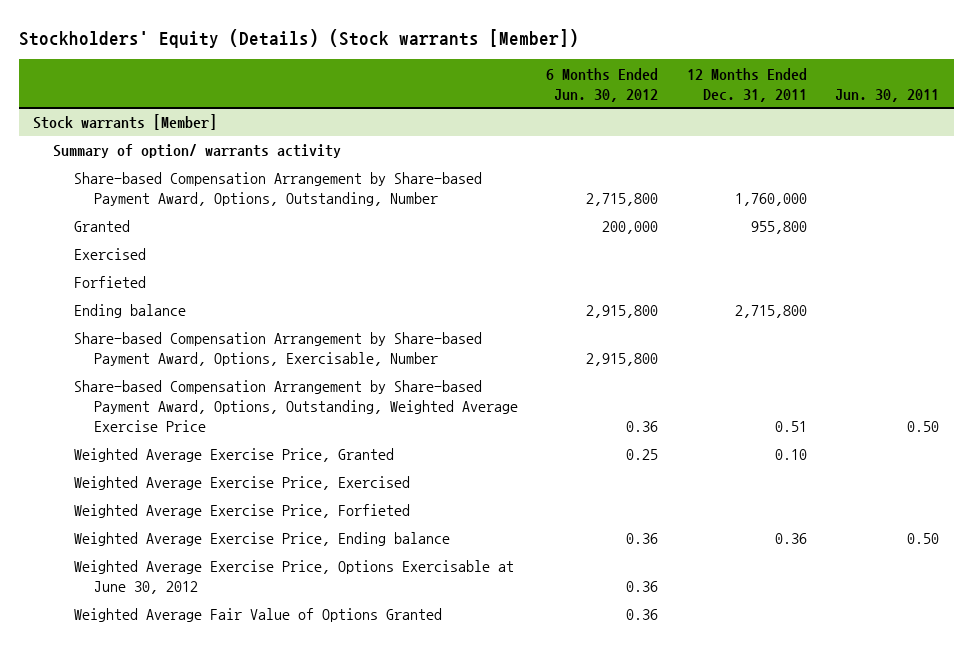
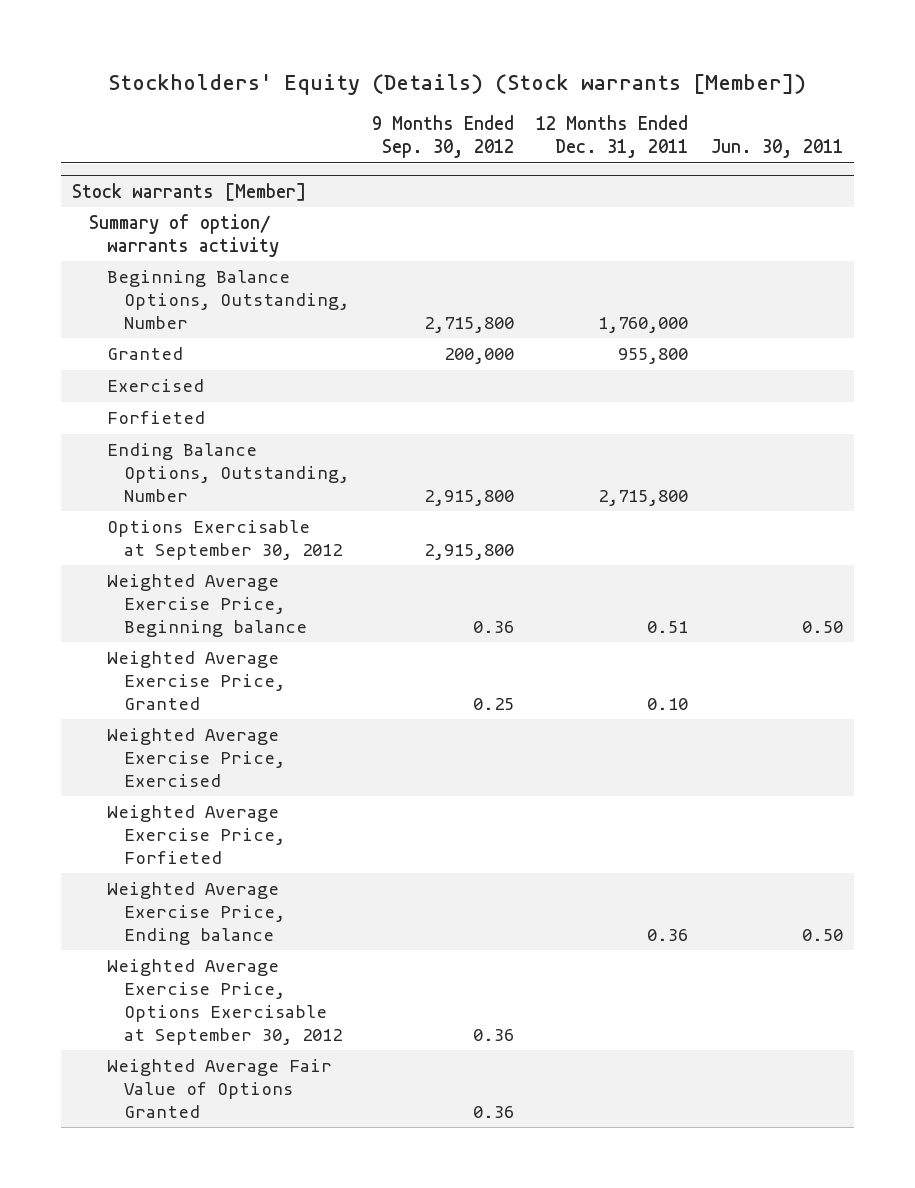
[546,67,659,102] 6 Months Ended Jun. 30, 2012 -> none
none -> [371,115,514,159] 9 Months Ended Sep. 30, 2012
[73,172,482,207] Share-based Compensation Arrangement by Share-based Payment Award, Options, Outstanding, Number -> [106,270,349,330] Beginning Balance Options, Outstanding, Number
[73,304,186,319] Ending balance -> [106,443,349,503] Ending Balance Options, Outstanding, Number
[73,332,482,367] Share-based Compensation Arrangement by Share-based Payment Award, Options, Exercisable, Number -> [106,520,342,561] Options Exercisable at September 30, 2012
[73,380,518,433] Share-based Compensation Arrangement by Share-based Payment Award, Options, Outstanding, Weighted Average Exercise Price -> [106,574,307,638] Weighted Average Exercise Price, Beginning balance
[73,560,514,595] Weighted Average Exercise Price, Options Exercisable at June 30, 2012 -> [106,959,342,1045] Weighted Average Exercise Price, Options Exercisable at September 30, 2012

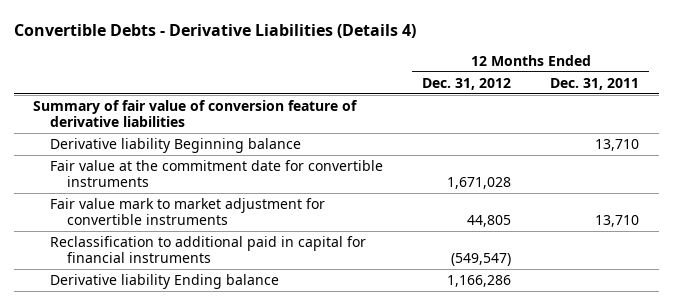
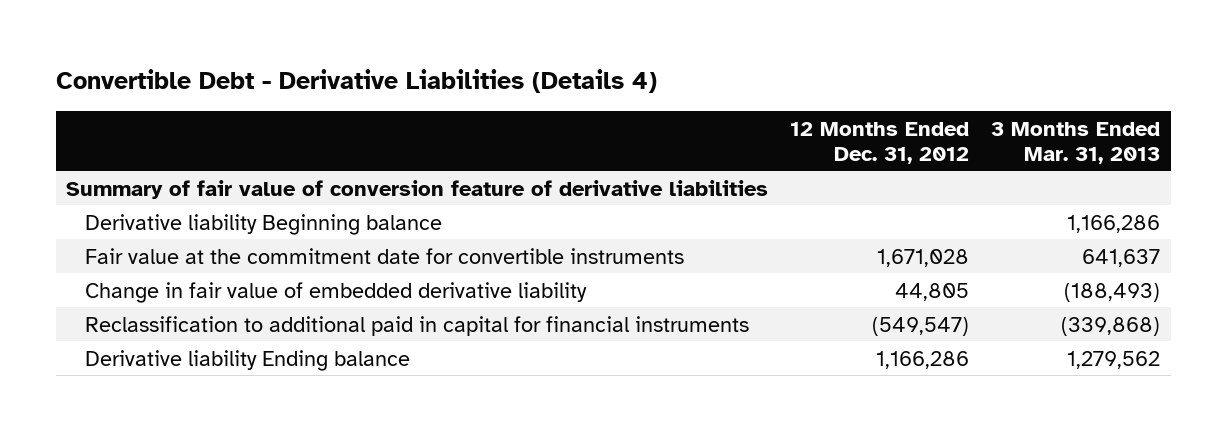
[13,23,416,38] Convertible Debts - Derivative Liabilities (Details 4) -> [55,69,657,94] Convertible Debt - Derivative Liabilities (Details 4)
[550,77,640,90] Dec. 31, 2011 -> none
none -> [990,121,1160,164] 3 Months Ended Mar. 31, 2013
[50,198,326,226] Fair value mark to market adjustment for convertible instruments -> [85,281,588,303] Change in fair value of embedded derivative liability

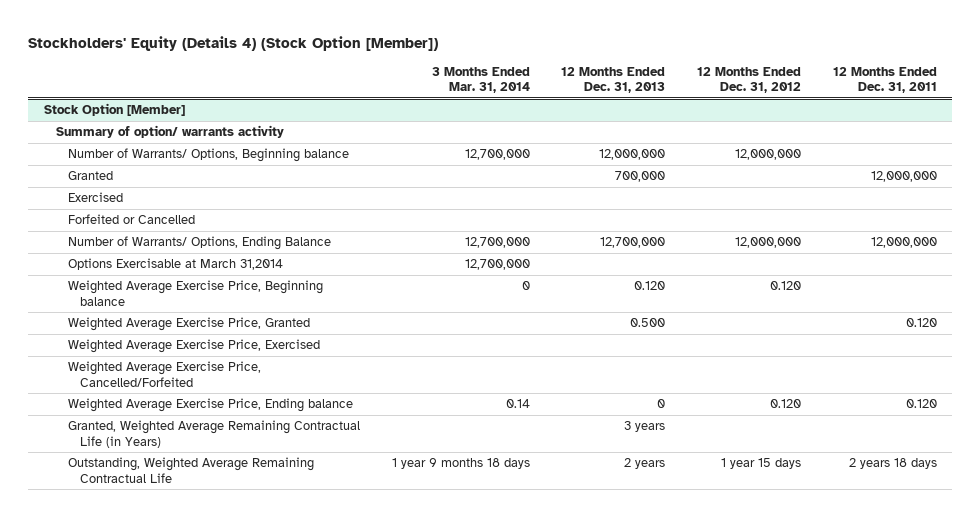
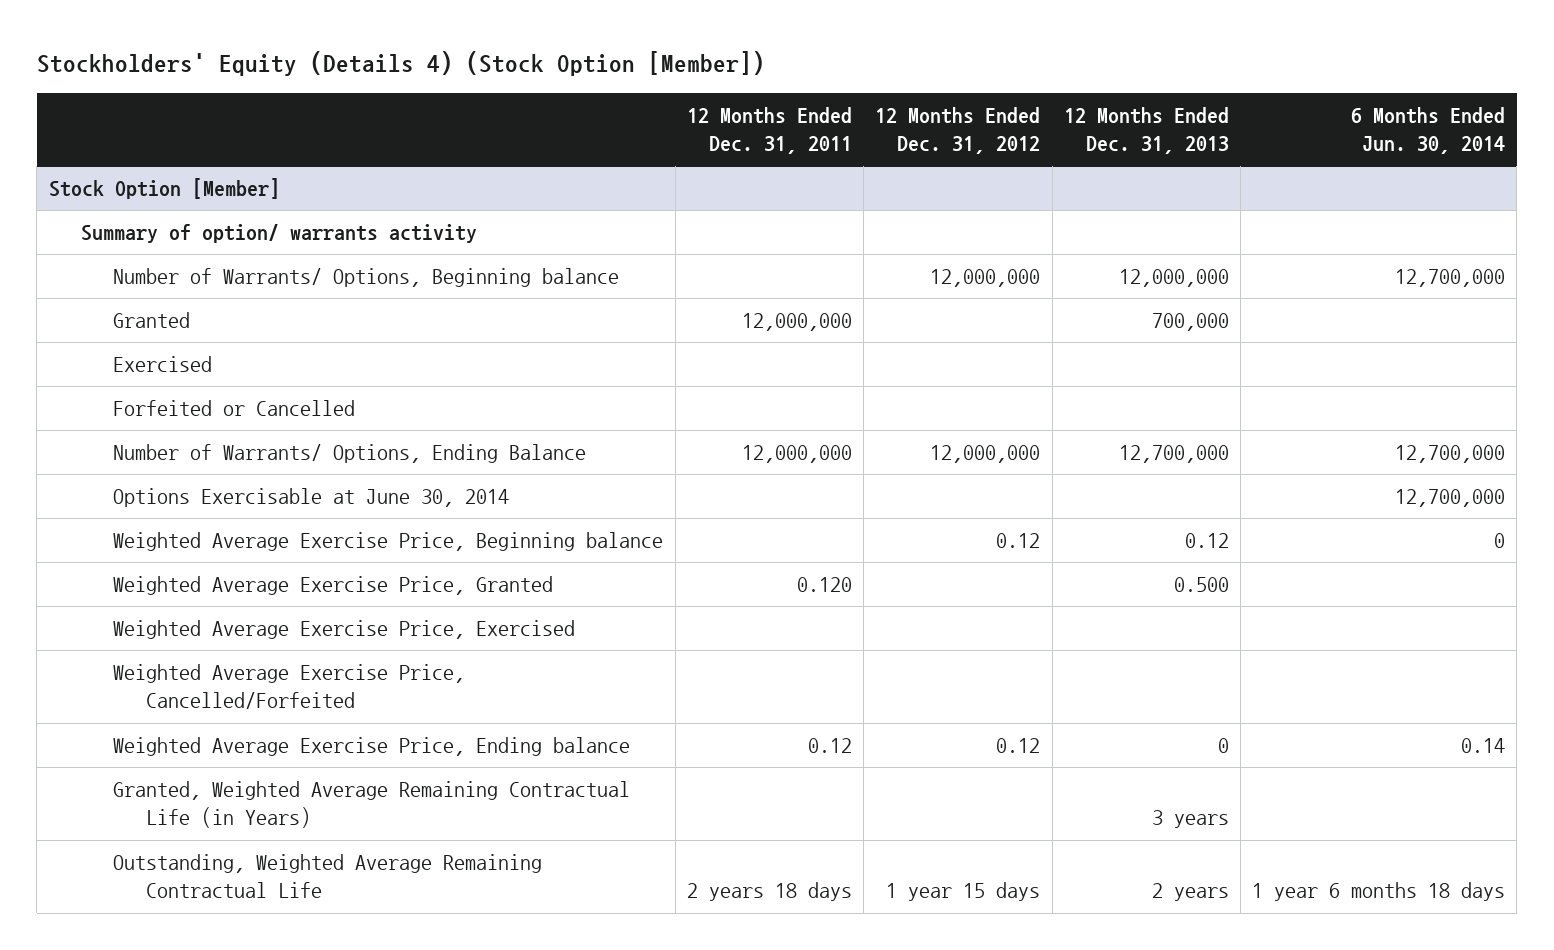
[431,66,530,94] 3 Months Ended Mar. 31, 2014 -> none
none -> [1351,106,1506,155] 6 Months Ended Jun. 30, 2014
[68,258,284,271] Options Exercisable at March 31,2014 -> [113,488,510,508] Options Exercisable at June 30, 2014
[634,281,666,291] 0.120 -> [1184,533,1229,549] 0.12
[770,281,802,291] 0.120 -> [996,533,1041,549] 0.12
[770,399,802,409] 0.120 -> [996,738,1041,754] 0.12
[905,399,937,409] 0.120 -> [807,738,852,754] 0.12

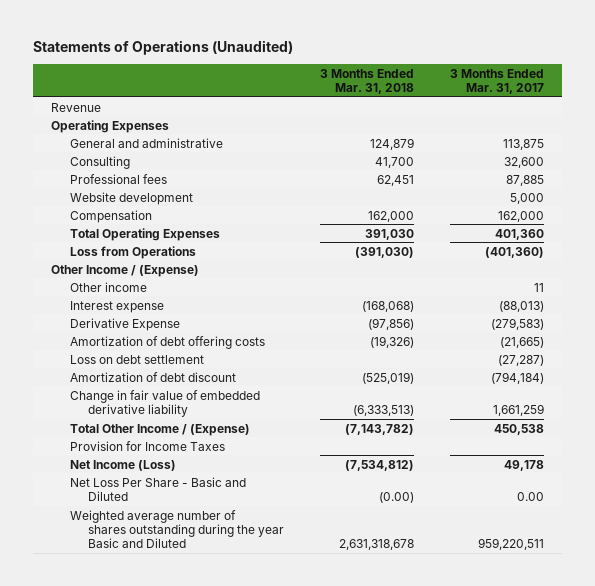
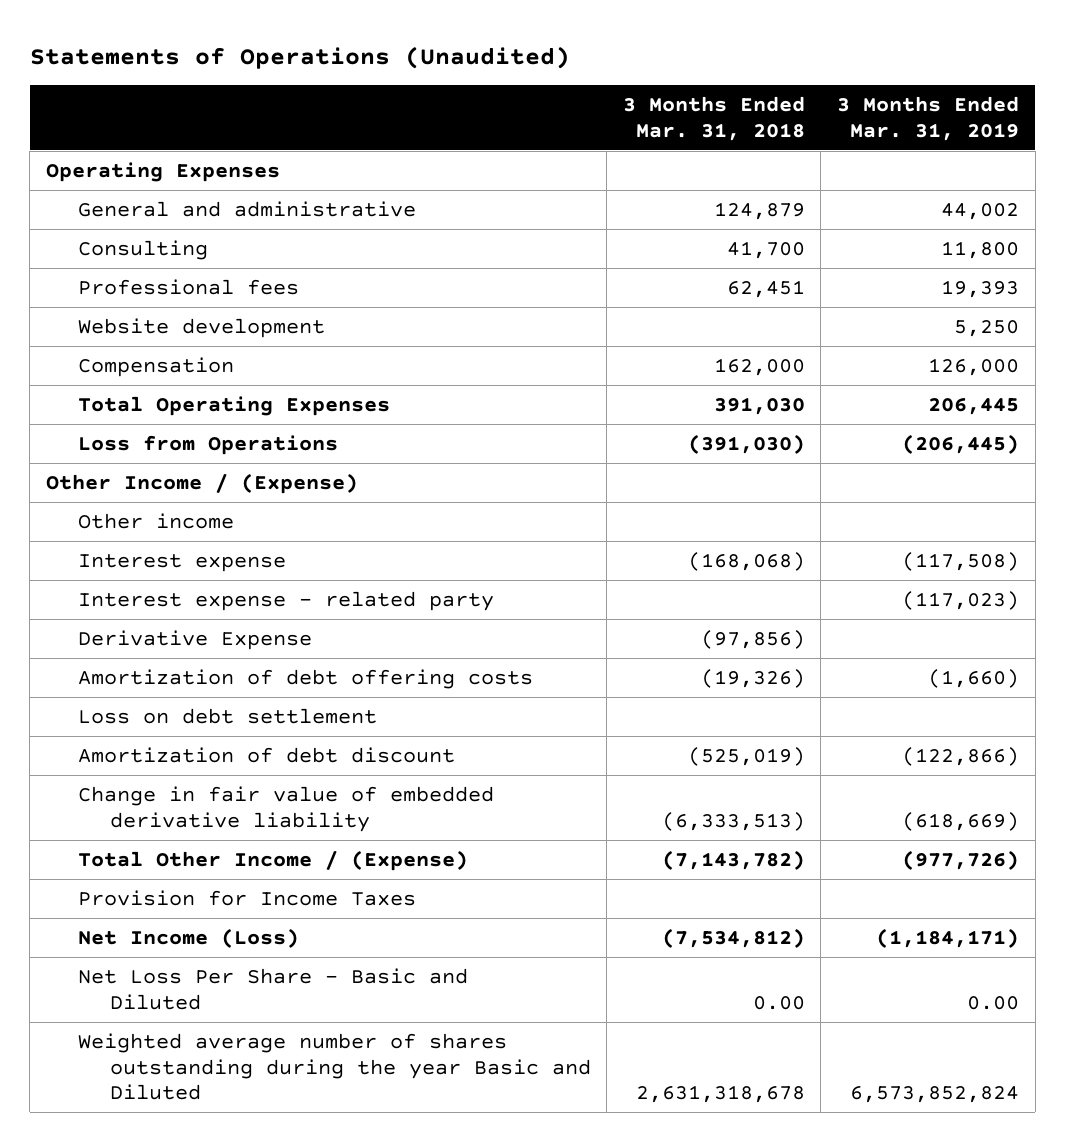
[449,68,544,94] 3 Months Ended Mar. 31, 2017 -> none
none -> [837,96,1020,141] 3 Months Ended Mar. 31, 2019
[51,102,102,112] Revenue -> none
none -> [77,590,494,611] Interest expense - related party
[379,491,415,503] (0.00) -> [752,995,805,1010] 0.00

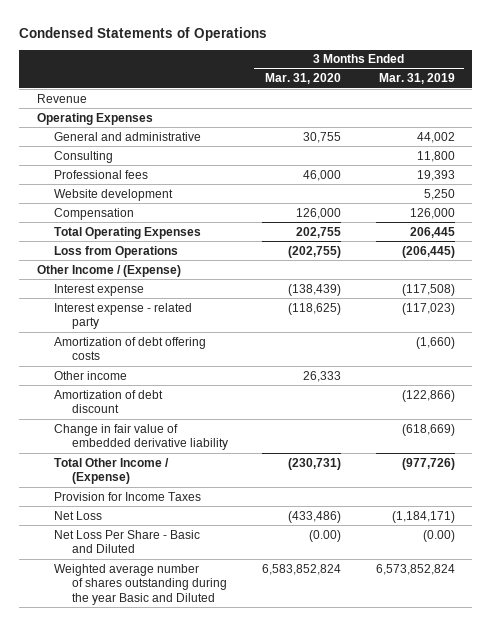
[29,45,570,69] Statements of Operations (Unaudited) -> [19,26,268,41] Condensed Statements of Operations
[622,96,805,141] 3 Months Ended Mar. 31, 2018 -> none
none -> [265,73,342,85] Mar. 31, 2020
none -> [36,93,87,103] Revenue
[77,629,312,650] Derivative Expense -> none
[77,707,377,724] Loss on debt settlement -> none
[77,512,234,529] Other income -> [54,370,128,380] Other income
[77,927,299,948] Net Income (Loss) -> [54,510,103,520] Net Loss
[967,995,1020,1010] 0.00 -> [422,529,455,542] (0.00)

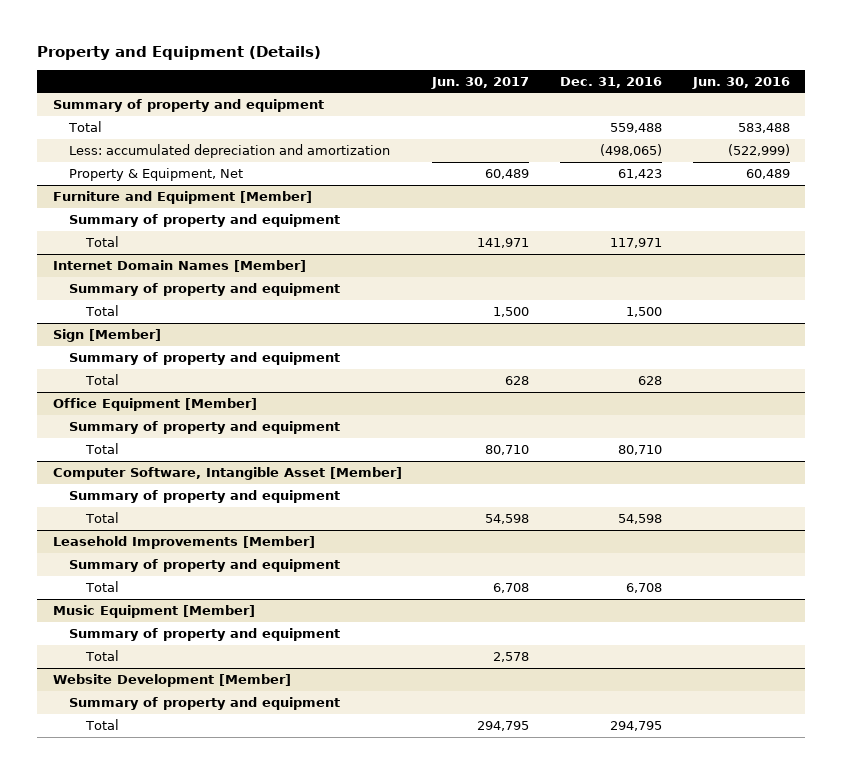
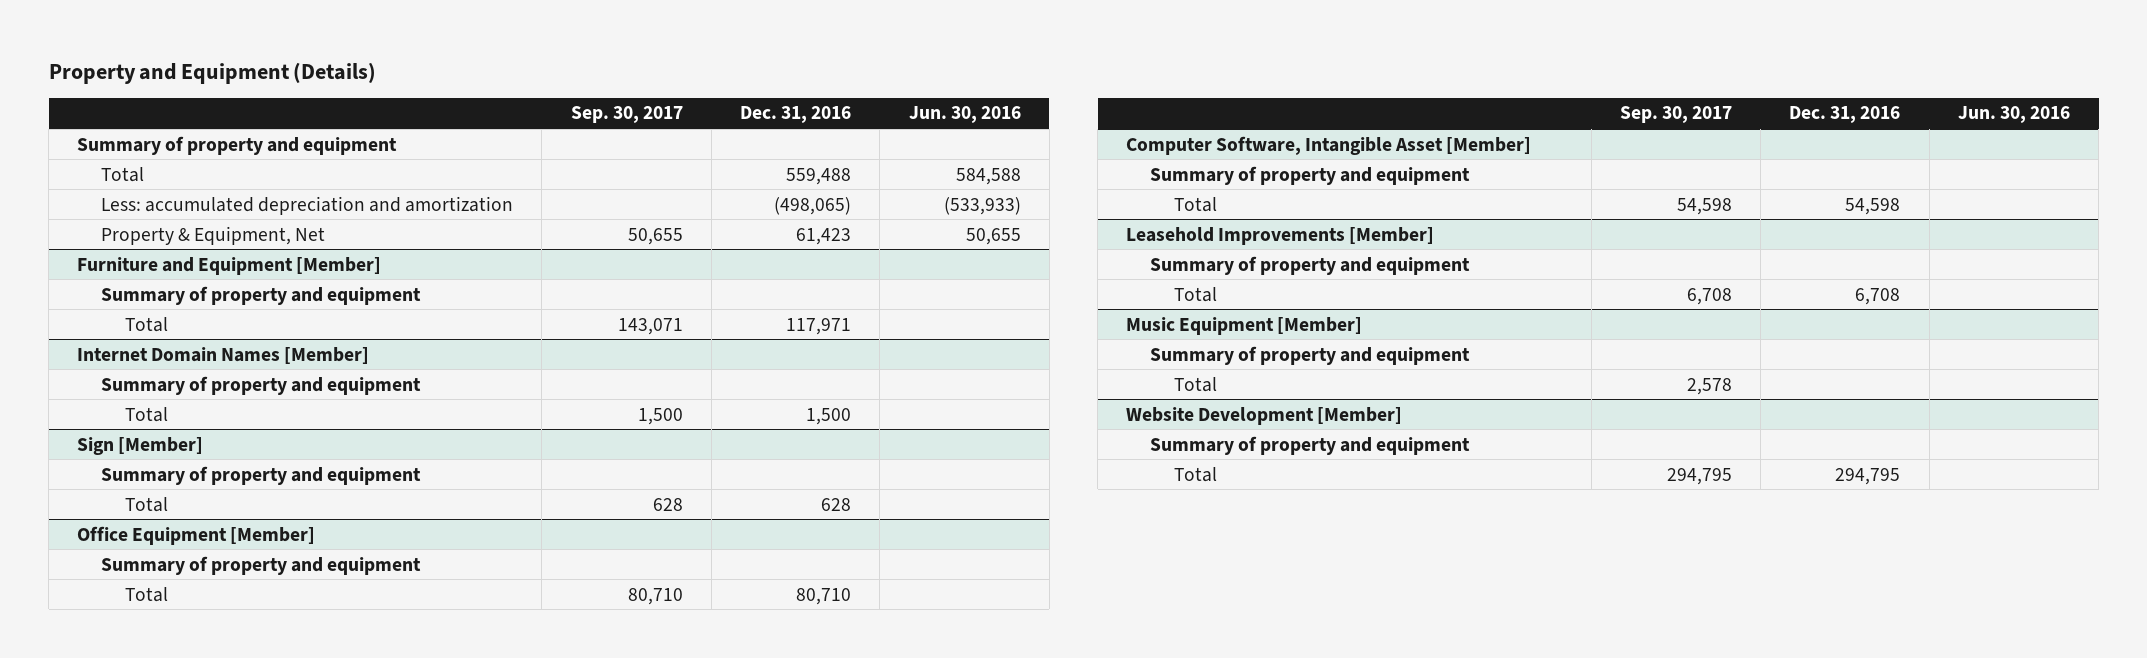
[431,76,530,89] Jun. 30, 2017 -> none
none -> [570,106,683,124] Sep. 30, 2017
[737,122,790,133] 583,488 -> [955,167,1021,185] 584,588
[727,143,790,156] (522,999) -> [943,196,1021,215] (533,933)
[745,168,790,179] 60,489 -> [965,227,1021,245] 50,655

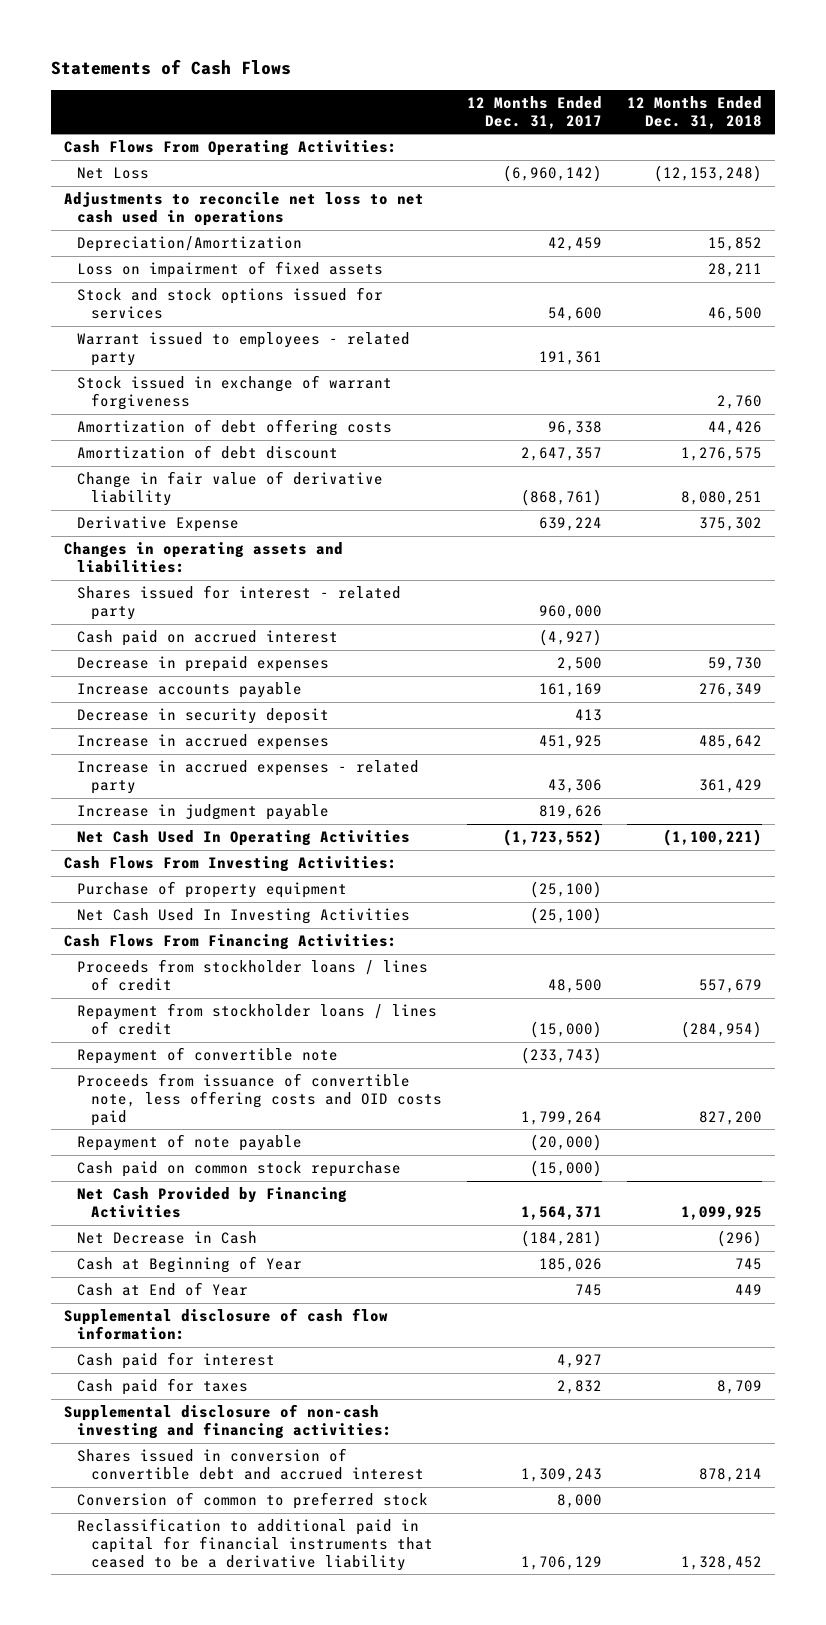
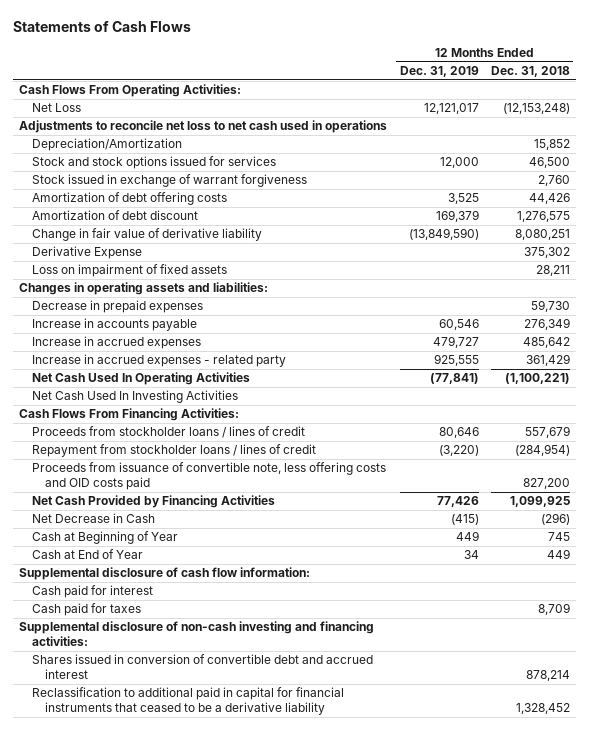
[466,95,602,129] 12 Months Ended Dec. 31, 2017 -> none
none -> [399,66,479,78] Dec. 31, 2019
[77,332,411,367] Warrant issued to employees - related party -> none
[77,261,384,279] Loss on impairment of fixed assets -> [31,264,227,278] Loss on impairment of fixed assets
[77,585,402,621] Shares issued for interest - related party -> none
[77,630,339,647] Cash paid on accrued interest -> none
[77,708,330,725] Decrease in security deposit -> none
[77,682,303,699] Increase accounts payable -> [31,318,197,332] Increase in accounts payable
[77,804,330,821] Increase in judgment payable -> none
[63,856,397,873] Cash Flows From Investing Activities: -> none
[77,881,348,899] Purchase of property equipment -> none
[77,1047,339,1065] Repayment of convertible note -> none
[77,1134,303,1152] Repayment of note payable -> none
[77,1161,402,1178] Cash paid on common stock repurchase -> none
[77,1492,429,1510] Conversion of common to preferred stock -> none

